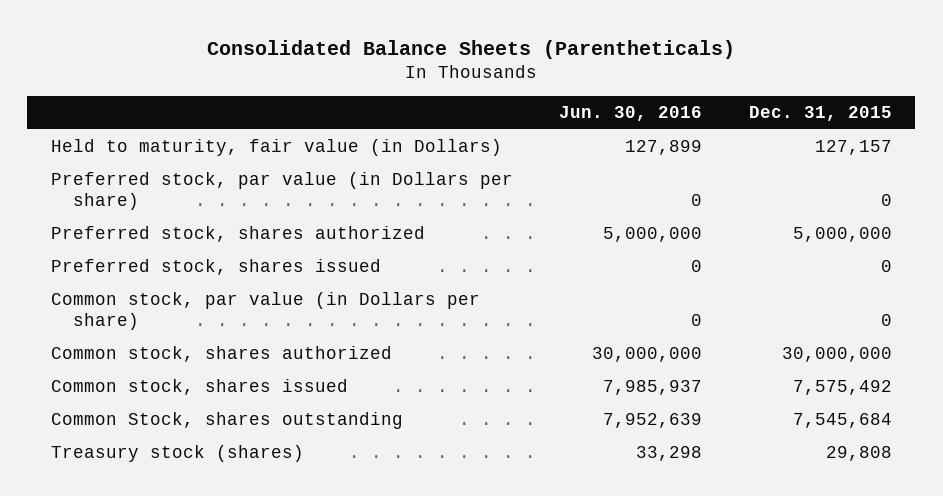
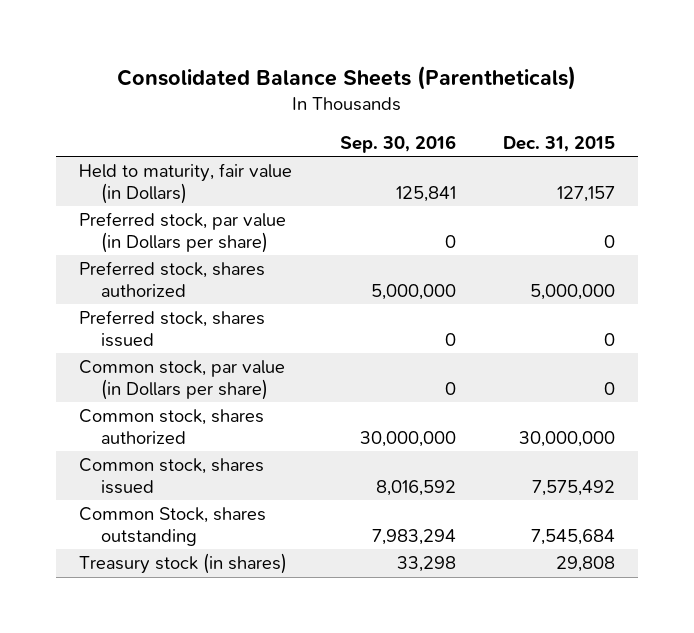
[559,106,703,122] Jun. 30, 2016 -> none
none -> [339,134,456,153] Sep. 30, 2016
[50,445,304,463] Treasury stock (shares) -> [79,553,288,575] Treasury stock (in shares)

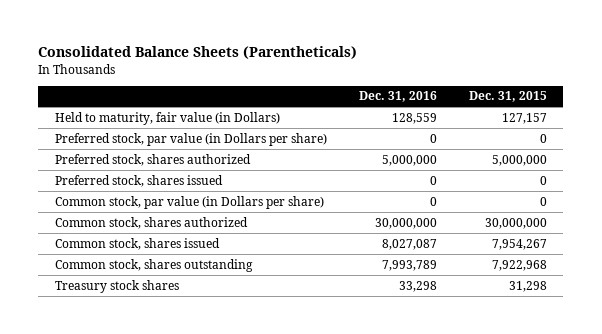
[339,134,456,153] Sep. 30, 2016 -> none
none -> [358,91,437,103] Dec. 31, 2016
[531,479,615,496] 7,575,492 -> [492,238,548,250] 7,954,267
[79,507,267,546] Common Stock, shares outstanding -> [54,258,253,272] Common stock, shares outstanding
[530,528,615,545] 7,545,684 -> [492,259,548,271] 7,922,968
[79,553,288,575] Treasury stock (in shares) -> [54,279,179,293] Treasury stock shares
[555,556,615,573] 29,808 -> [509,280,548,292] 31,298

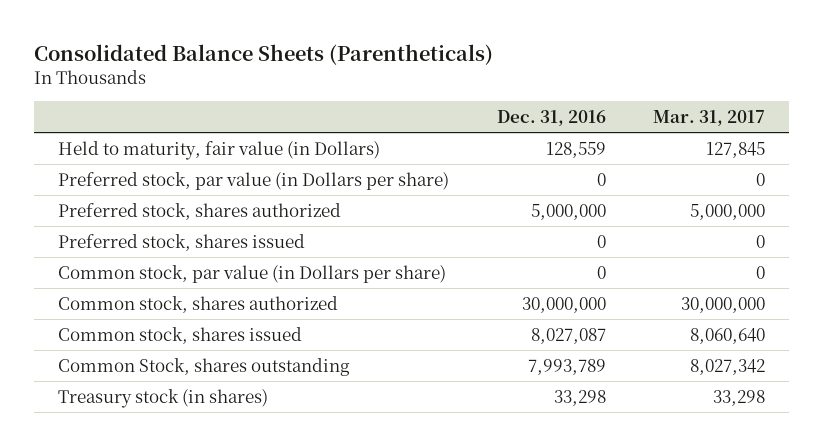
[469,91,548,103] Dec. 31, 2015 -> none
none -> [653,109,766,126] Mar. 31, 2017
[54,258,253,272] Common stock, shares outstanding -> [57,357,350,376] Common Stock, shares outstanding
[54,279,179,293] Treasury stock shares -> [57,388,268,408] Treasury stock (in shares)

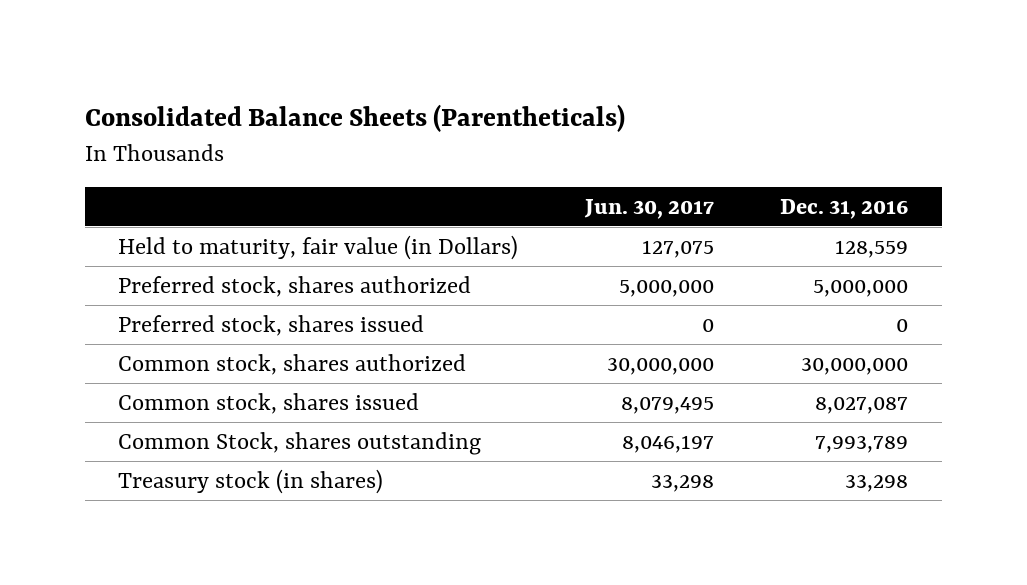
[653,109,766,126] Mar. 31, 2017 -> none
none -> [583,198,714,219] Jun. 30, 2017
[57,171,449,190] Preferred stock, par value (in Dollars per share) -> none
[57,264,446,283] Common stock, par value (in Dollars per share) -> none

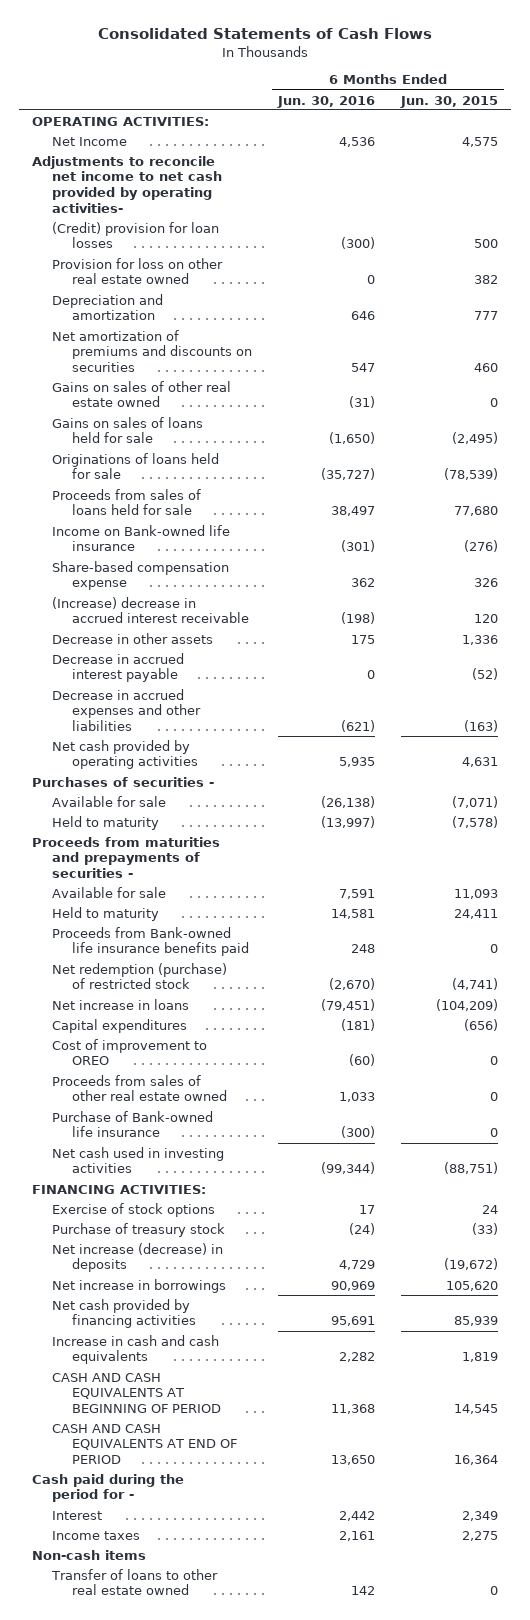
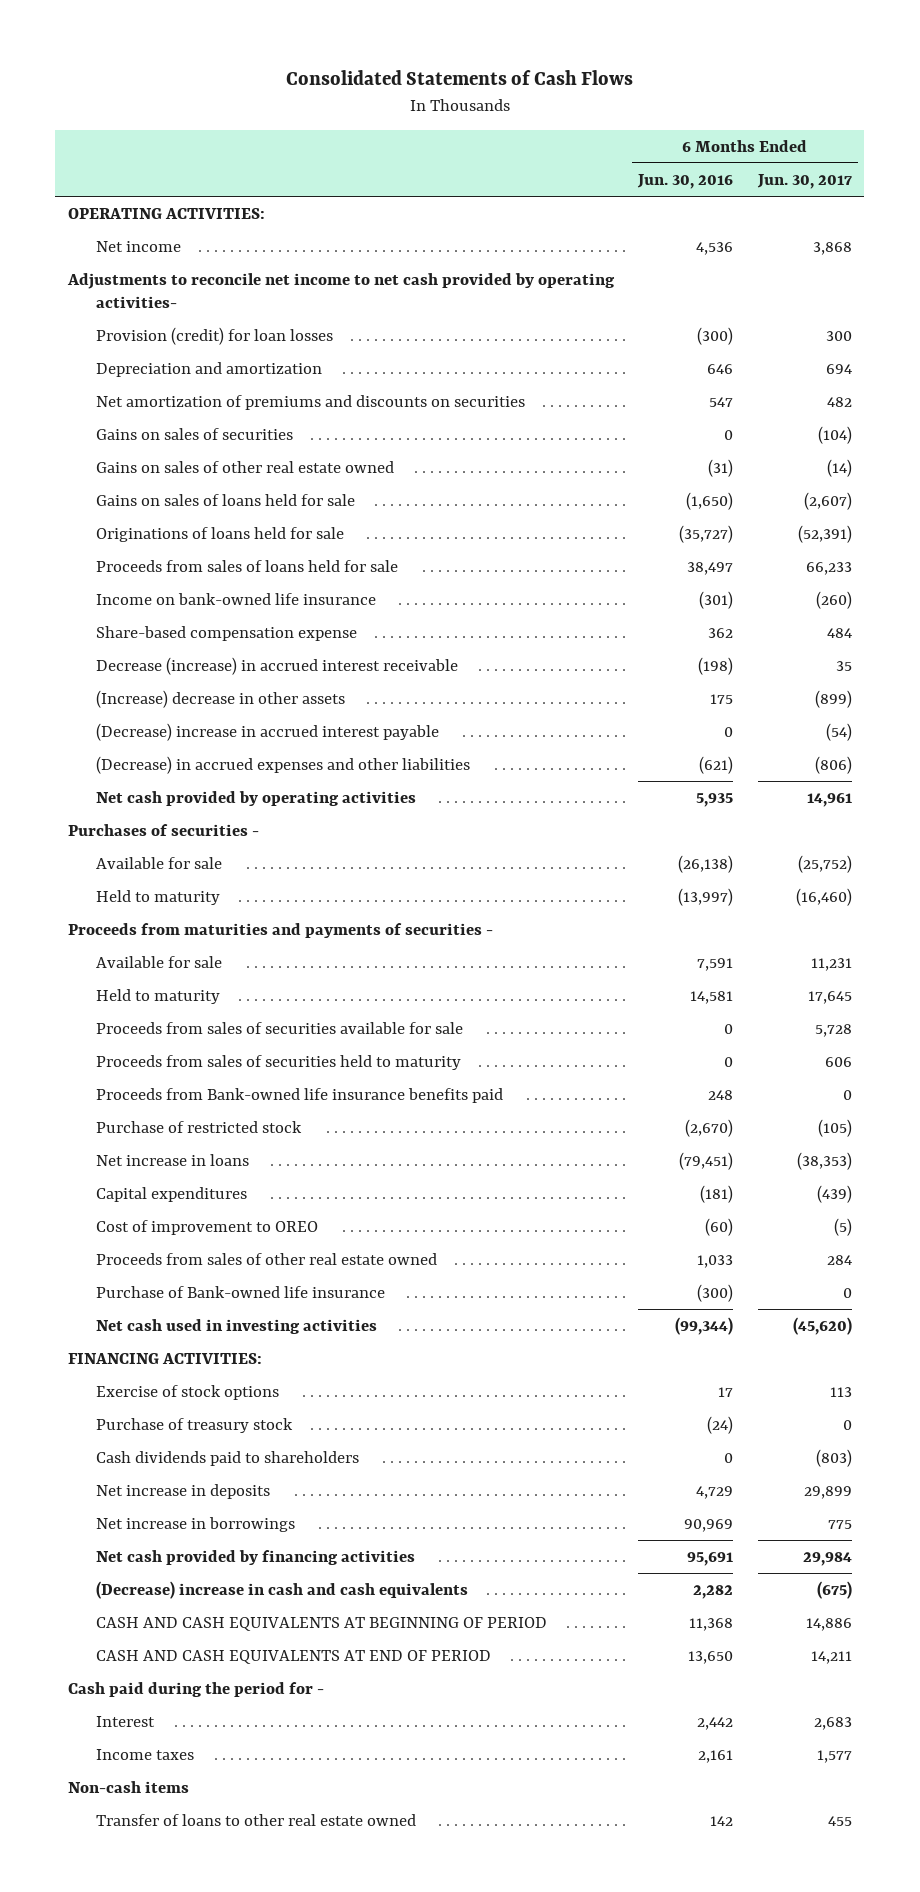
[399,95,498,108] Jun. 30, 2015 -> none
none -> [757,174,853,190] Jun. 30, 2017
[52,136,128,146] Net Income -> [96,241,182,253] Net income
[52,257,224,285] Provision for loss on other real estate owned -> none
[52,221,220,249] (Credit) provision for loan losses -> [96,327,334,346] Provision (credit) for loan losses
none -> [96,428,294,441] Gains on sales of securities
[52,524,231,552] Income on Bank-owned life insurance -> [96,593,377,606] Income on bank-owned life insurance
[52,596,250,624] (Increase) decrease in accrued interest receivable -> [96,657,459,676] Decrease (increase) in accrued interest receivable
[52,632,214,644] Decrease in other assets -> [96,690,346,709] (Increase) decrease in other assets
[52,652,185,683] Decrease in accrued interest payable -> [96,723,440,742] (Decrease) increase in accrued interest payable
[52,688,202,731] Decrease in accrued expenses and other liabilities -> [96,756,471,775] (Decrease) in accrued expenses and other liabilities
[31,836,220,878] Proceeds from maturities and prepayments of securities - -> [67,923,493,939] Proceeds from maturities and payments of securities -
none -> [96,1022,464,1035] Proceeds from sales of securities available for sale
none -> [96,1055,462,1071] Proceeds from sales of securities held to maturity
[52,962,228,990] Net redemption (purchase) of restricted stock -> [96,1121,303,1134] Purchase of restricted stock
none -> [96,1451,360,1467] Cash dividends paid to shareholders
[52,1242,224,1273] Net increase (decrease) in deposits -> [96,1484,271,1500] Net increase in deposits
[52,1334,220,1365] Increase in cash and cash equivalents -> [96,1581,469,1600] (Decrease) increase in cash and cash equivalents

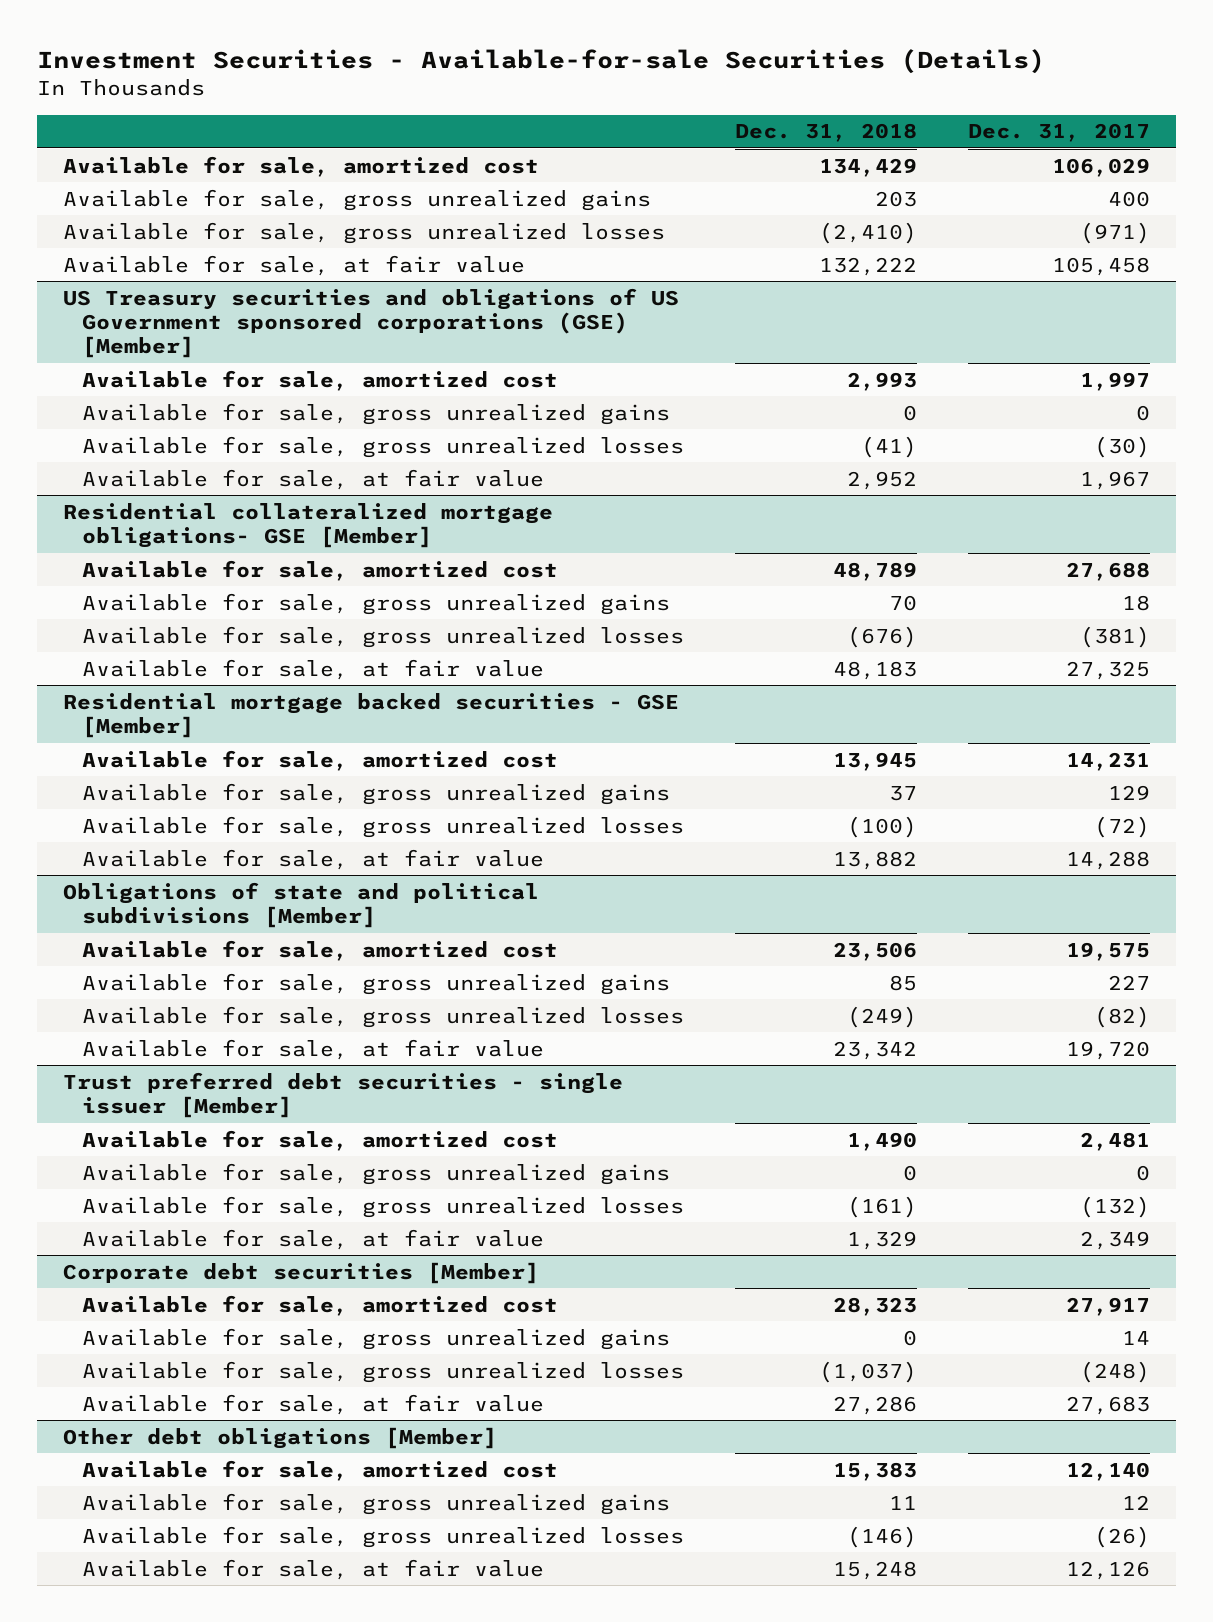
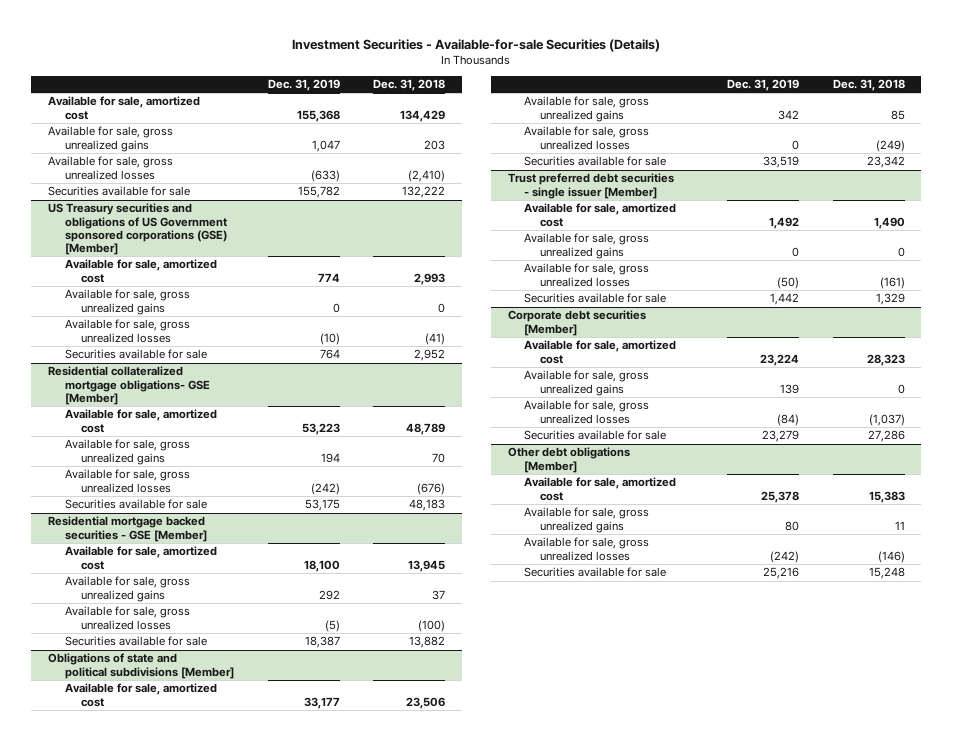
[968,123,1151,143] Dec. 31, 2017 -> none
none -> [267,79,340,92] Dec. 31, 2019
[62,254,525,276] Available for sale, at fair value -> [48,186,191,197] Securities available for sale
[81,468,544,490] Available for sale, at fair value -> [64,349,207,360] Securities available for sale
[81,658,544,680] Available for sale, at fair value -> [64,499,207,510] Securities available for sale
[81,848,544,870] Available for sale, at fair value -> [64,636,207,647] Securities available for sale
[81,1038,544,1060] Available for sale, at fair value -> [523,156,666,167] Securities available for sale
[81,1228,544,1250] Available for sale, at fair value -> [523,293,666,304] Securities available for sale
[81,1393,544,1415] Available for sale, at fair value -> [523,430,666,441] Securities available for sale
[81,1558,544,1580] Available for sale, at fair value -> [523,567,666,578] Securities available for sale

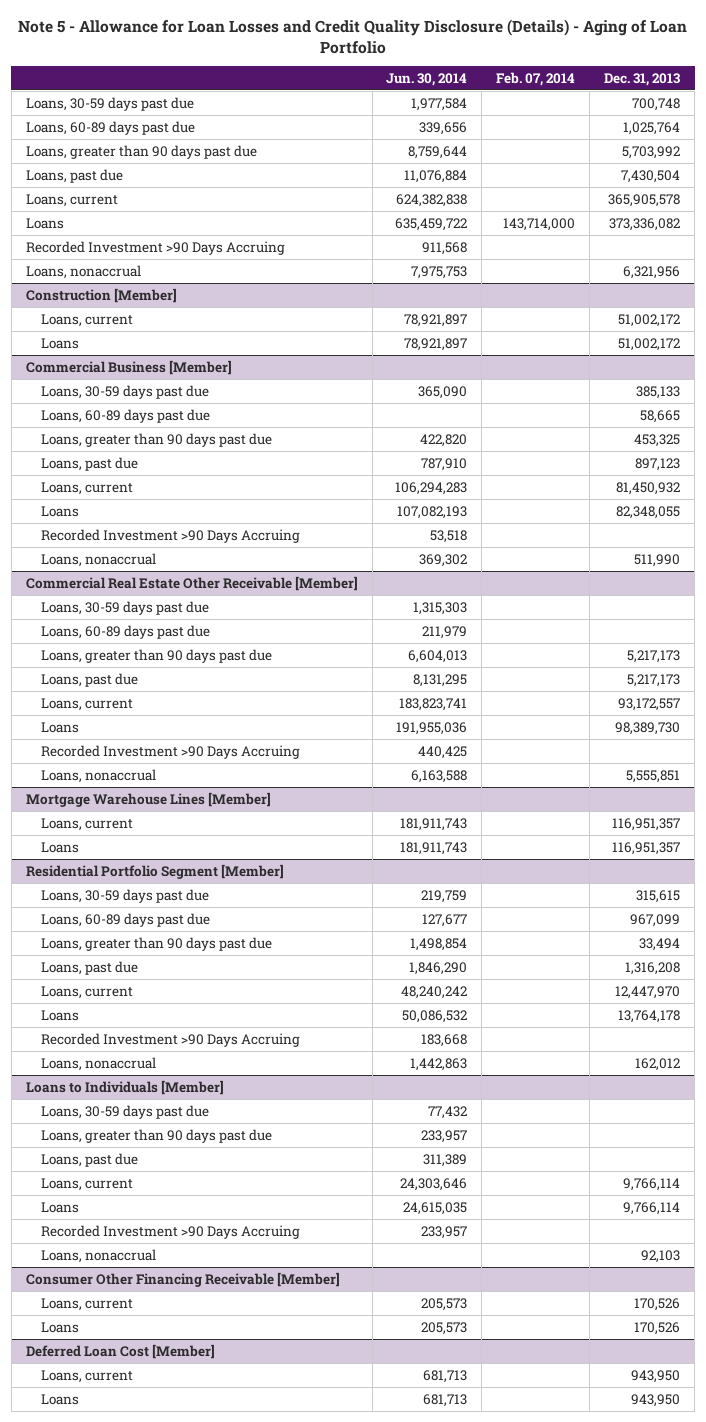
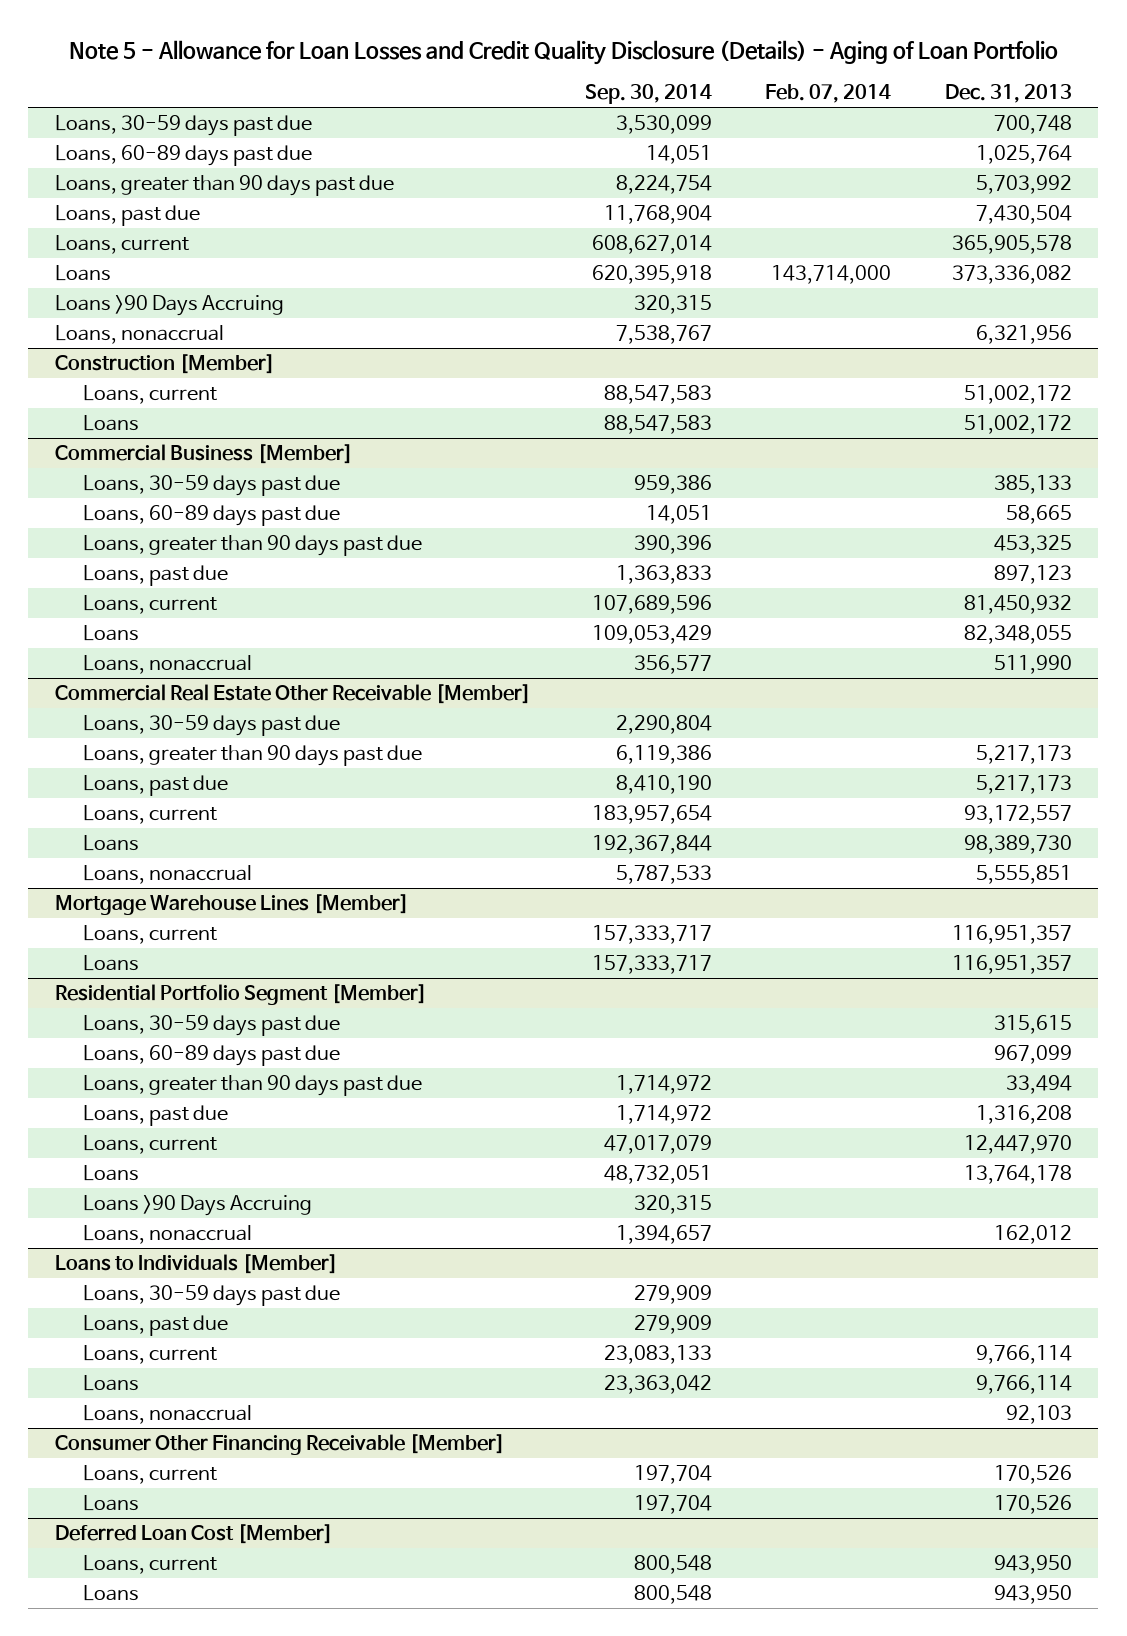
[386,72,468,86] Jun. 30, 2014 -> none
none -> [584,84,712,105] Sep. 30, 2014
[25,240,285,255] Recorded Investment >90 Days Accruing -> [54,294,284,316] Loans >90 Days Accruing
[41,528,301,543] Recorded Investment >90 Days Accruing -> none
[41,624,211,639] Loans, 60-89 days past due -> none
[41,744,301,759] Recorded Investment >90 Days Accruing -> none
[41,1032,301,1047] Recorded Investment >90 Days Accruing -> [83,1194,313,1216] Loans >90 Days Accruing
[41,1128,273,1143] Loans, greater than 90 days past due -> none
[41,1224,301,1239] Recorded Investment >90 Days Accruing -> none

